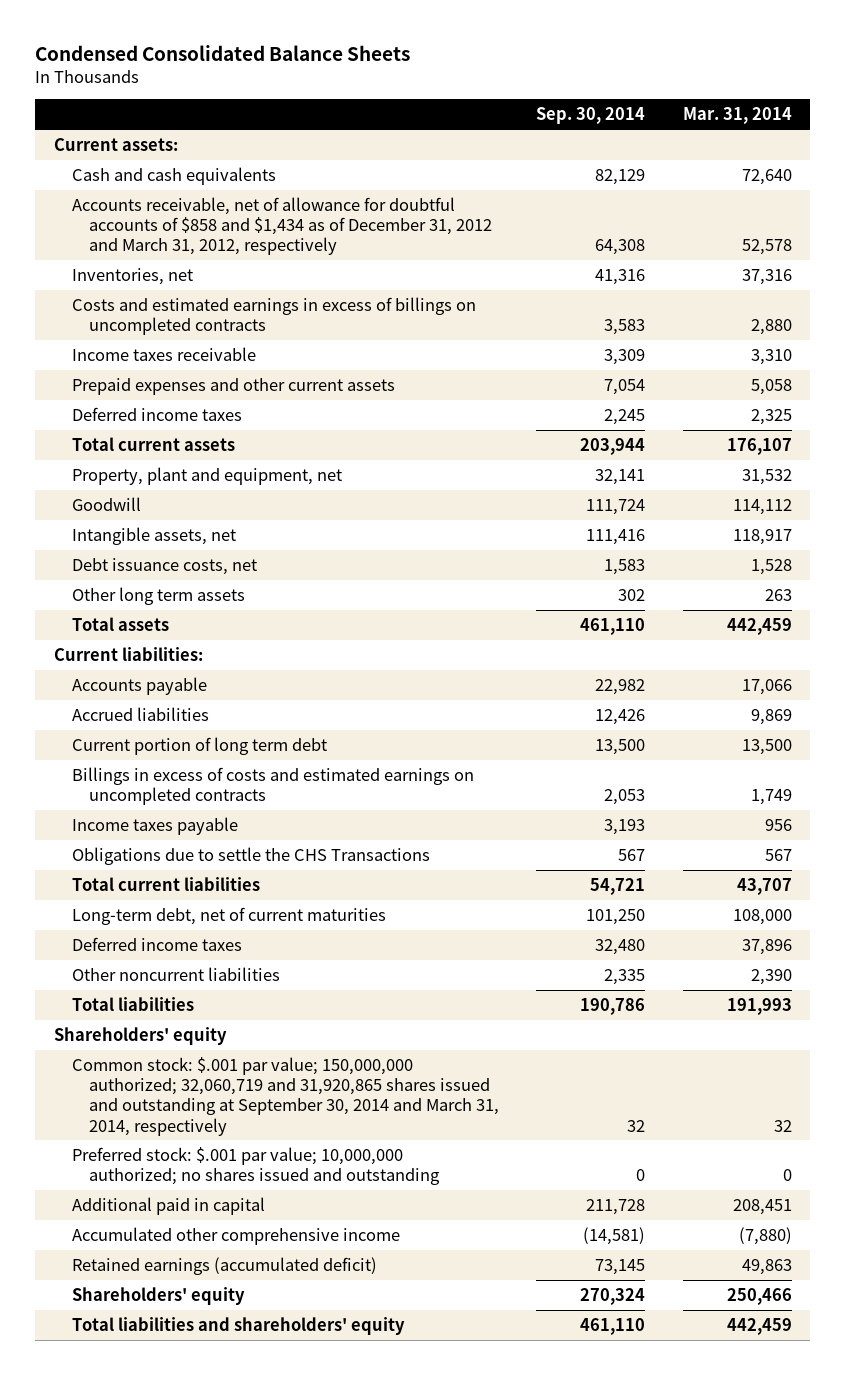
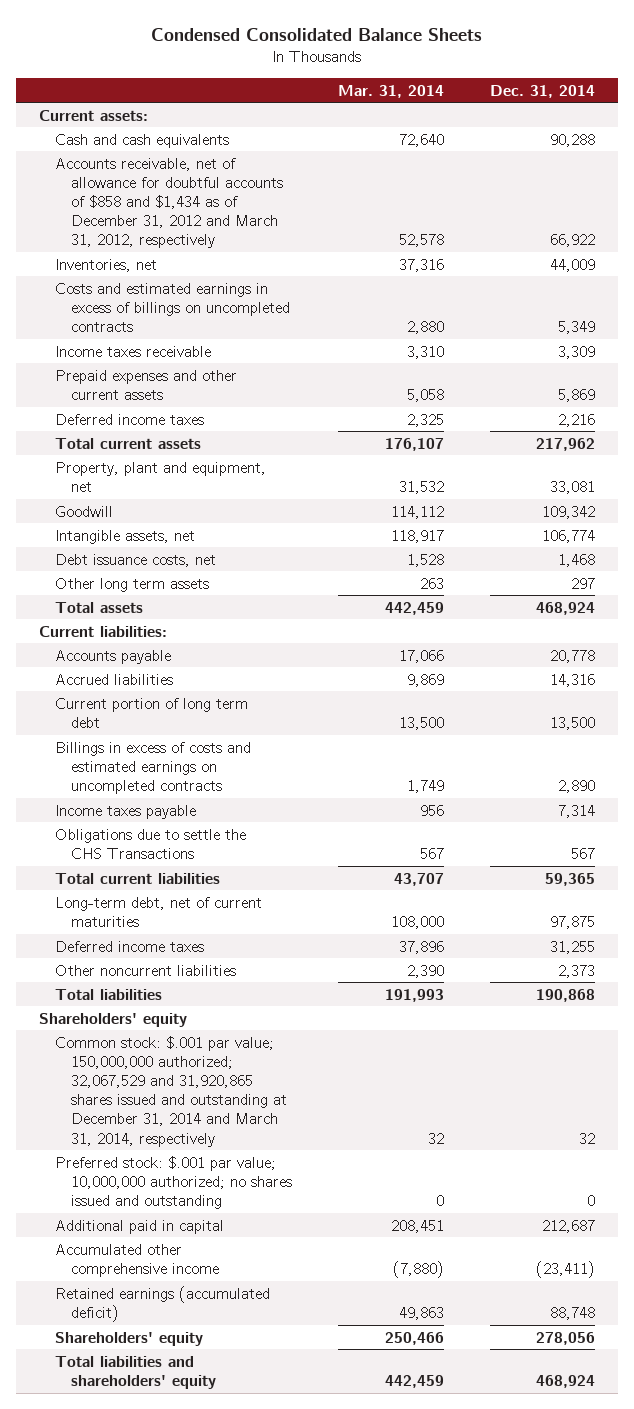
[536,107,646,125] Sep. 30, 2014 -> none
none -> [489,84,595,98] Dec. 31, 2014
[71,1056,500,1136] Common stock: $.001 par value; 150,000,000 authorized; 32,060,719 and 31,920,865 shares issued and outstanding at September 30, 2014 and March 31, 2014, respectively -> [55,1035,288,1147] Common stock: $.001 par value; 150,000,000 authorized; 32,067,529 and 31,920,865 shares issued and outstanding at December 31, 2014 and March 31, 2014, respectively

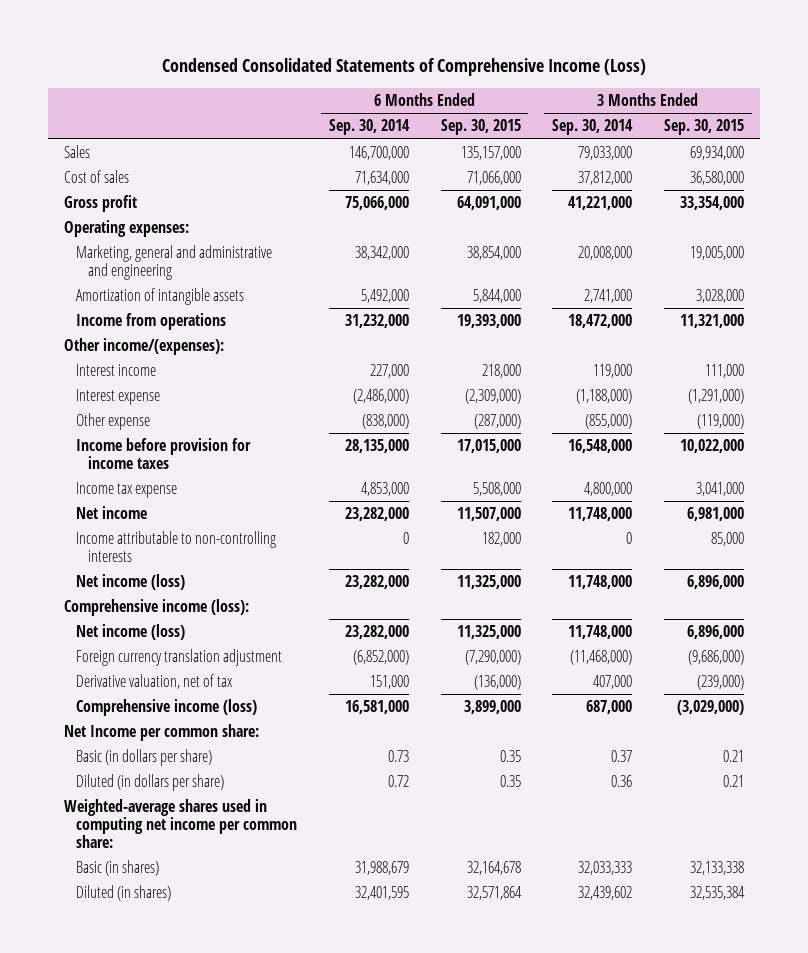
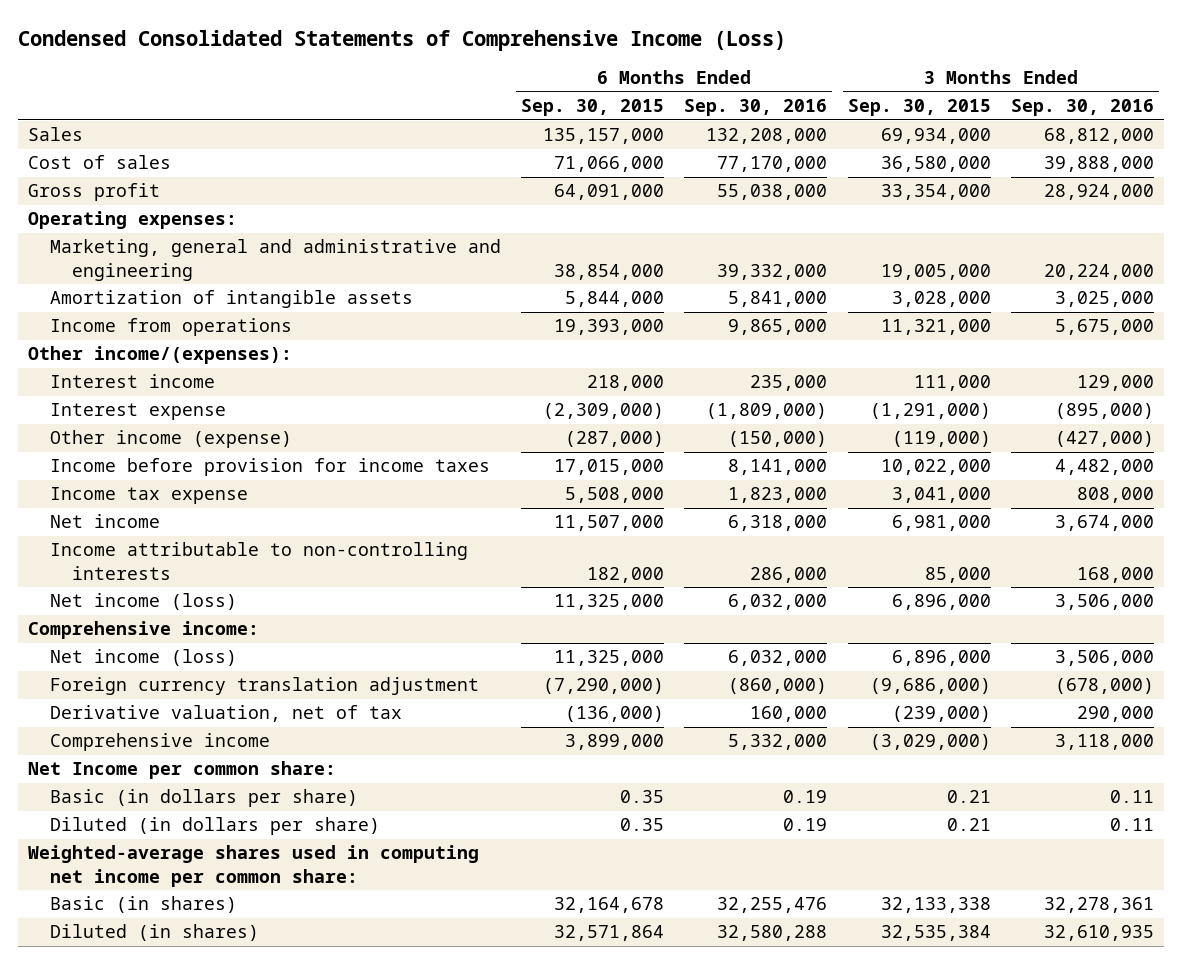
[328,119,410,136] Sep. 30, 2014 -> none
[552,119,634,136] Sep. 30, 2014 -> none
none -> [684,99,828,117] Sep. 30, 2016
none -> [1010,99,1154,117] Sep. 30, 2016
[76,413,151,431] Other expense -> [49,430,292,449] Other income (expense)
[64,599,250,617] Comprehensive income (loss): -> [28,621,260,640] Comprehensive income:
[76,699,258,717] Comprehensive income (loss) -> [49,733,270,752] Comprehensive income

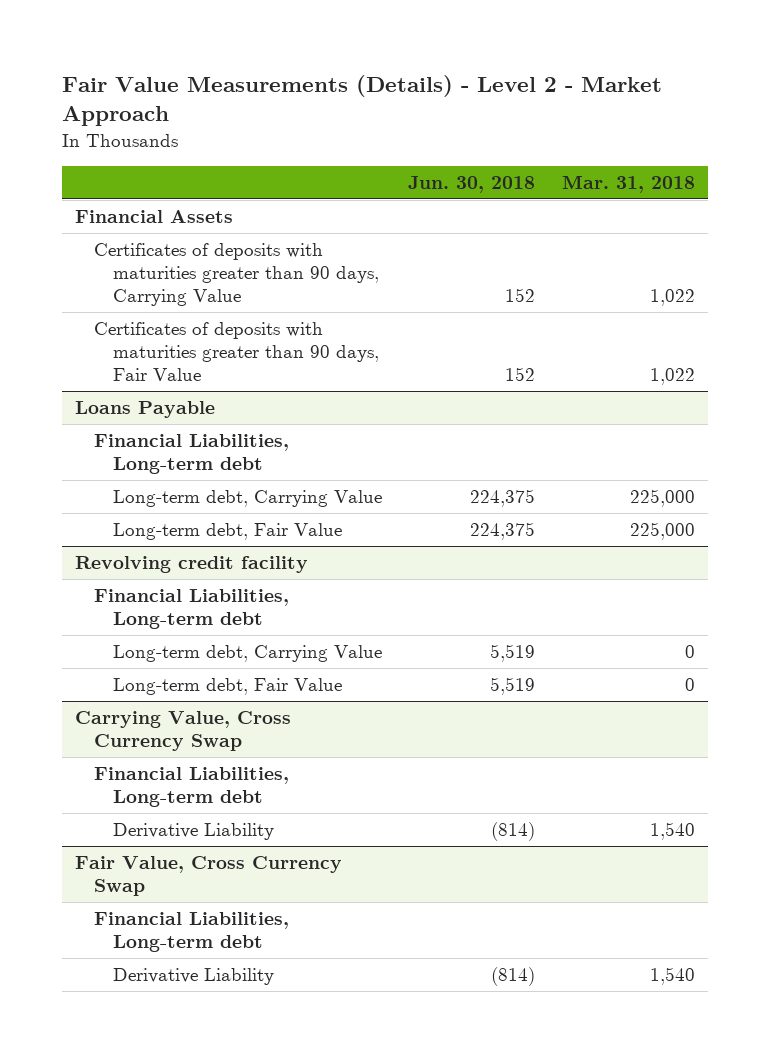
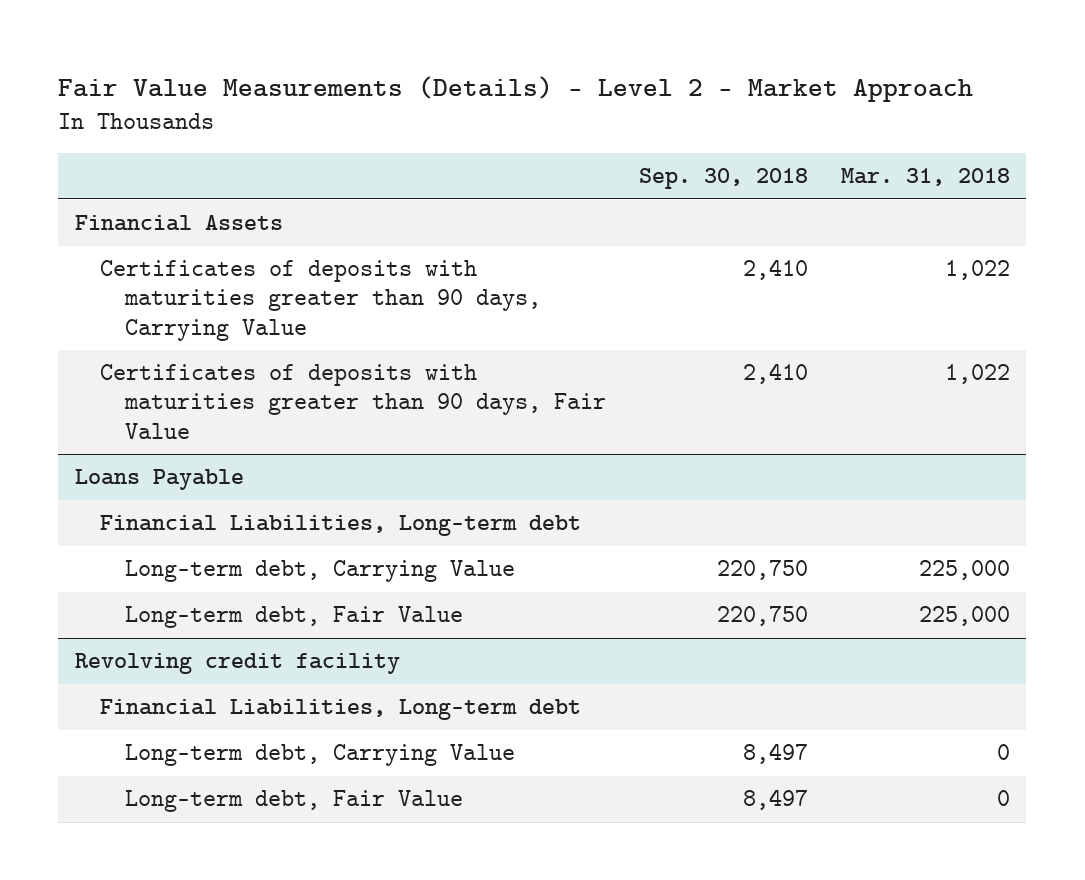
[408,175,536,193] Jun. 30, 2018 -> none
none -> [638,168,808,190] Sep. 30, 2018
[75,710,292,752] Carrying Value, Cross Currency Swap -> none
[94,766,290,808] Financial Liabilities, Long-term debt -> none
[112,822,274,840] Derivative Liability -> none
[75,855,343,897] Fair Value, Cross Currency Swap -> none
[94,911,290,953] Financial Liabilities, Long-term debt -> none
[112,967,274,985] Derivative Liability -> none

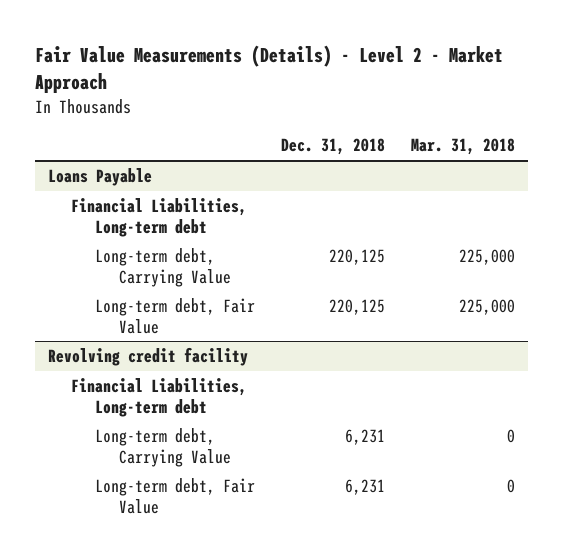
[638,168,808,190] Sep. 30, 2018 -> none
none -> [281,138,386,156] Dec. 31, 2018
[74,215,283,232] Financial Assets -> none
[99,260,541,341] Certificates of deposits with maturities greater than 90 days, Carrying Value -> none
[99,364,606,439] Certificates of deposits with maturities greater than 90 days, Fair Value -> none

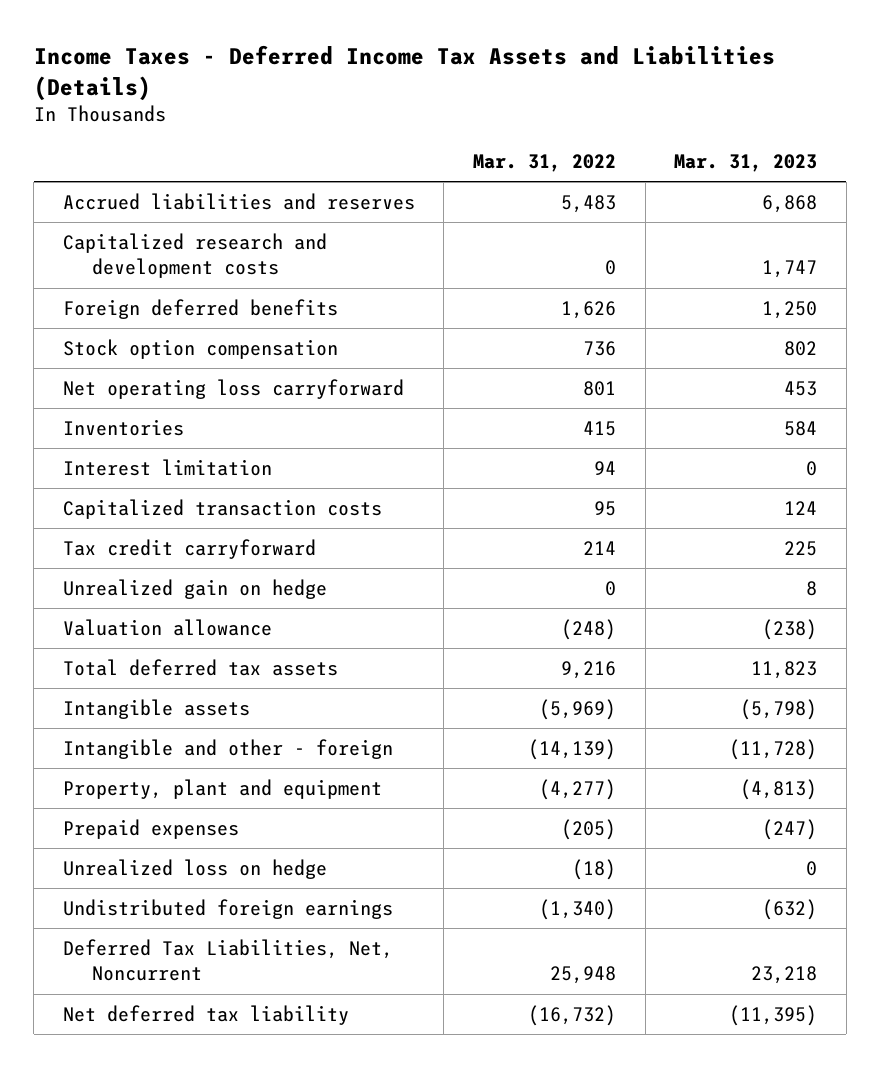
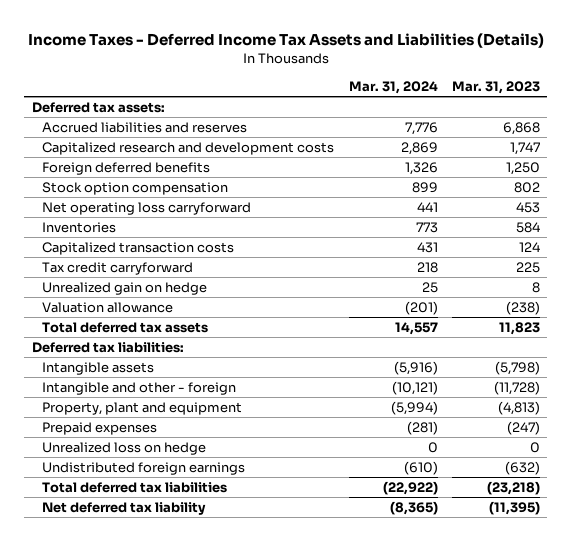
[472,153,616,172] Mar. 31, 2022 -> none
none -> [348,81,438,95] Mar. 31, 2024
none -> [31,102,165,114] Deferred tax assets:
[62,458,272,476] Interest limitation -> none
none -> [31,342,184,354] Deferred tax liabilities:
[62,938,393,982] Deferred Tax Liabilities, Net, Noncurrent -> [42,482,228,494] Total deferred tax liabilities
[751,966,818,985] 23,218 -> [486,481,540,496] (23,218)

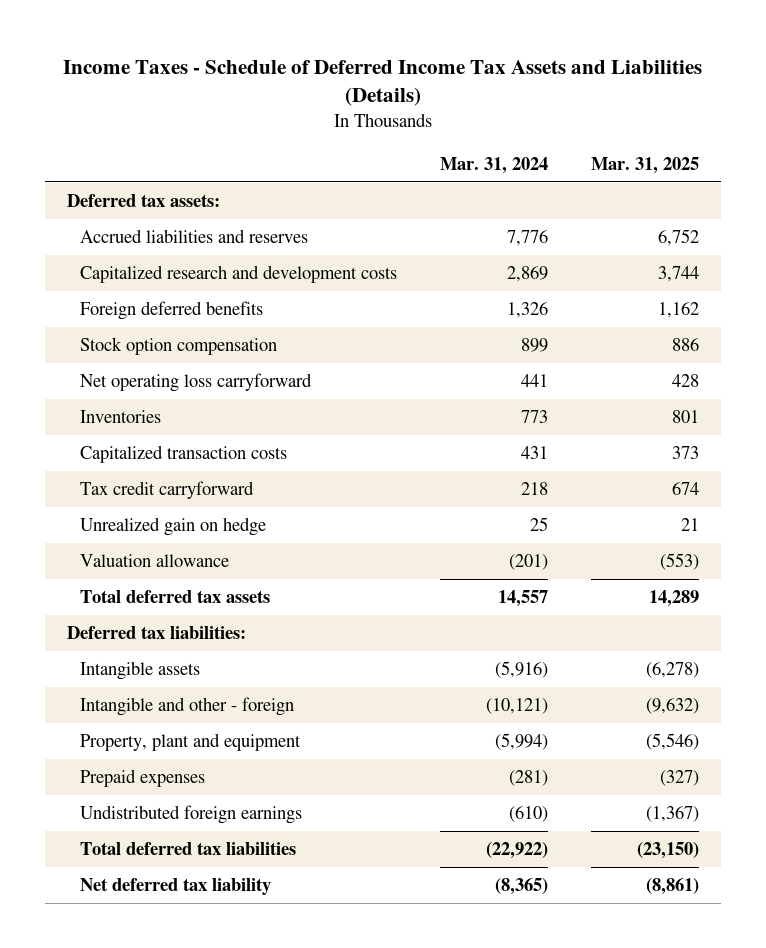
[27,32,544,48] Income Taxes - Deferred Income Tax Assets and Liabilities (Details) -> [63,59,703,107] Income Taxes - Schedule of Deferred Income Tax Assets and Liabilities (Details)
[451,81,540,95] Mar. 31, 2023 -> none
none -> [591,156,700,174] Mar. 31, 2025
[42,442,207,456] Unrealized loss on hedge -> none

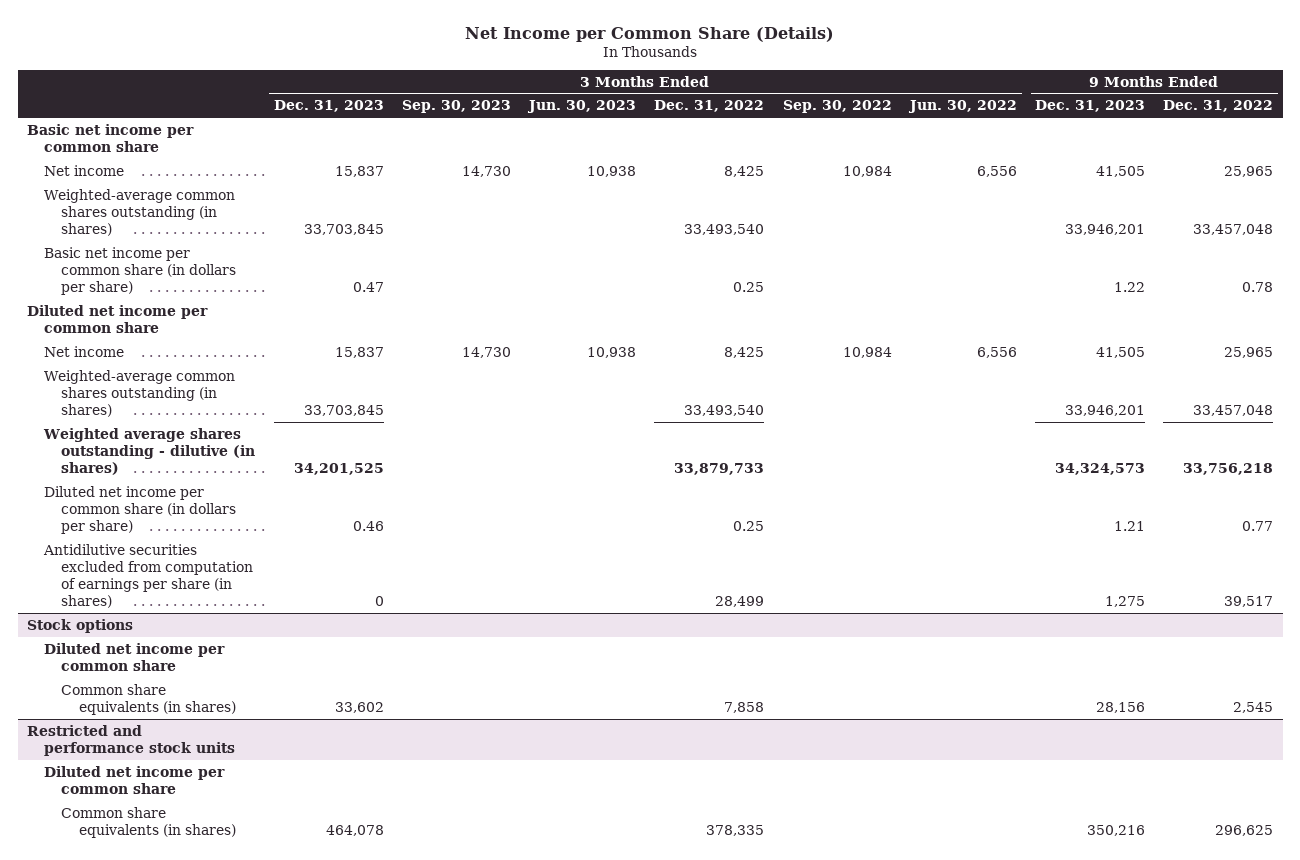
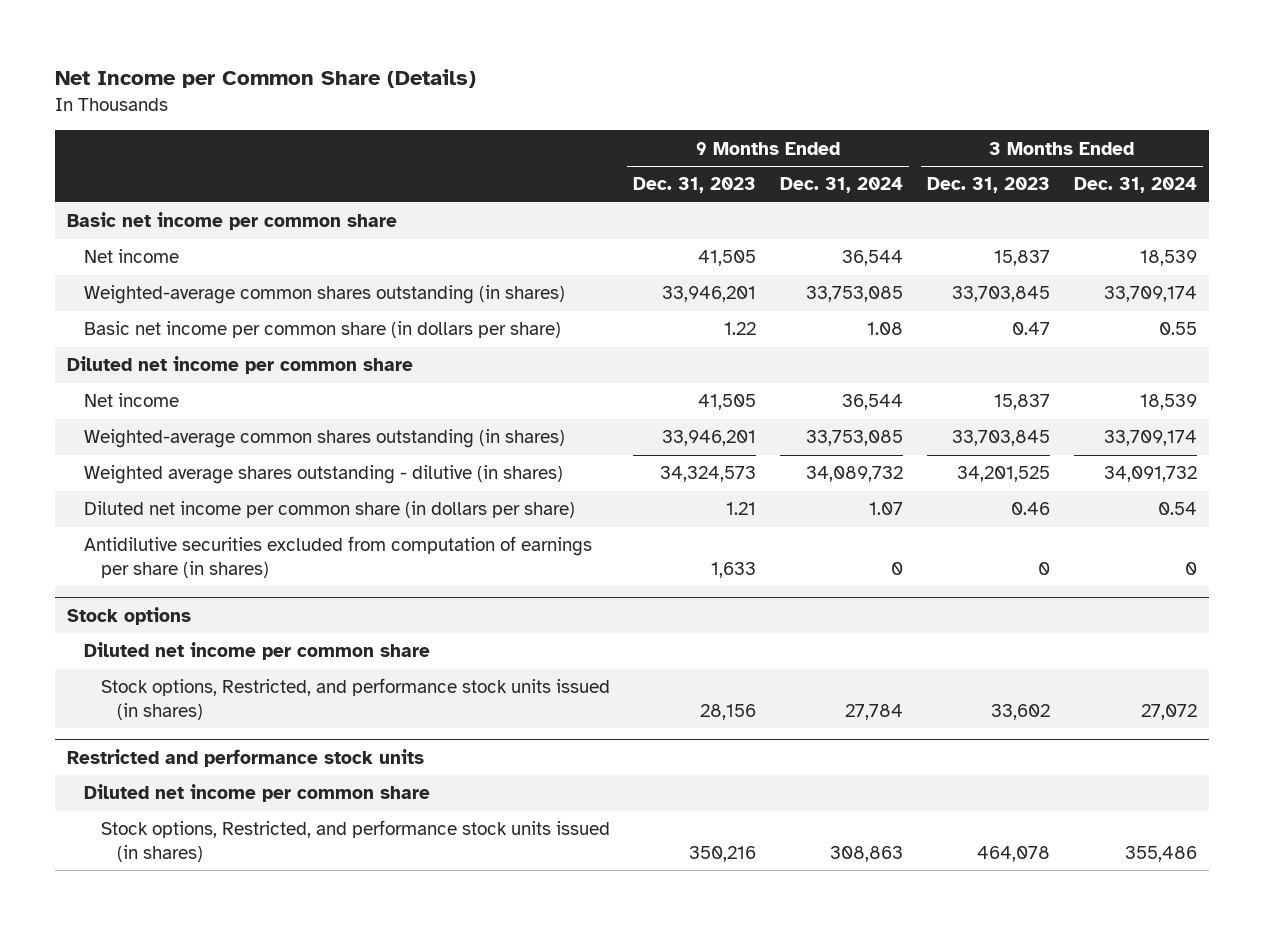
[401,100,511,114] Sep. 30, 2023 -> none
[527,100,637,114] Jun. 30, 2023 -> none
[654,100,765,113] Dec. 31, 2022 -> none
[782,100,892,114] Sep. 30, 2022 -> none
[907,100,1017,114] Jun. 30, 2022 -> none
[1163,100,1274,113] Dec. 31, 2022 -> none
none -> [780,177,904,194] Dec. 31, 2024
none -> [1074,177,1198,194] Dec. 31, 2024
[1105,595,1146,607] 1,275 -> [711,561,757,578] 1,633
[61,683,236,715] Common share equivalents (in shares) -> [100,678,610,720] Stock options, Restricted, and performance stock units issued (in shares)
[61,806,236,838] Common share equivalents (in shares) -> [100,820,610,862] Stock options, Restricted, and performance stock units issued (in shares)

